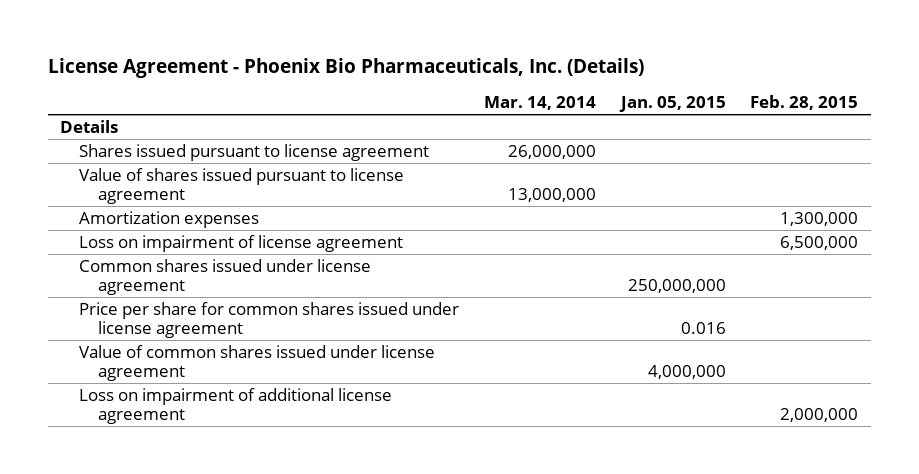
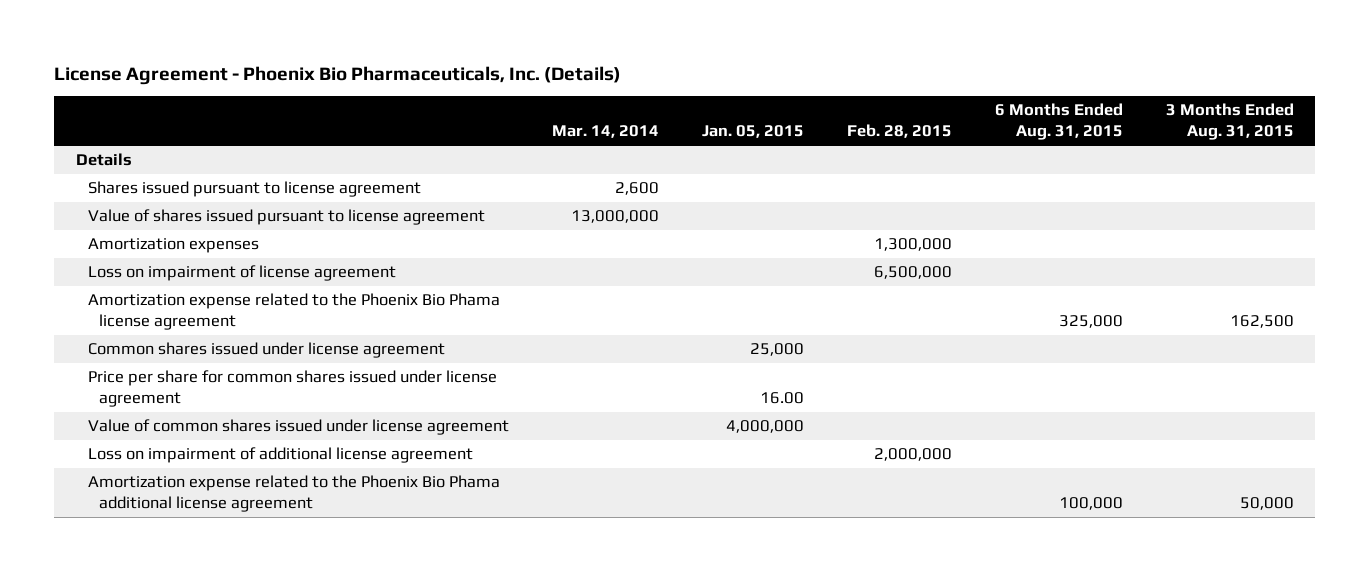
none -> [994,103,1123,141] 6 Months Ended Aug. 31, 2015
none -> [1165,103,1294,141] 3 Months Ended Aug. 31, 2015
[507,144,596,159] 26,000,000 -> [614,182,659,196] 2,600
none -> [87,293,500,331] Amortization expense related to the Phoenix Bio Phama license agreement
[627,278,726,293] 250,000,000 -> [749,343,804,357] 25,000
[680,321,726,334] 0.016 -> [759,392,804,405] 16.00
none -> [87,475,500,513] Amortization expense related to the Phoenix Bio Phama additional license agreement

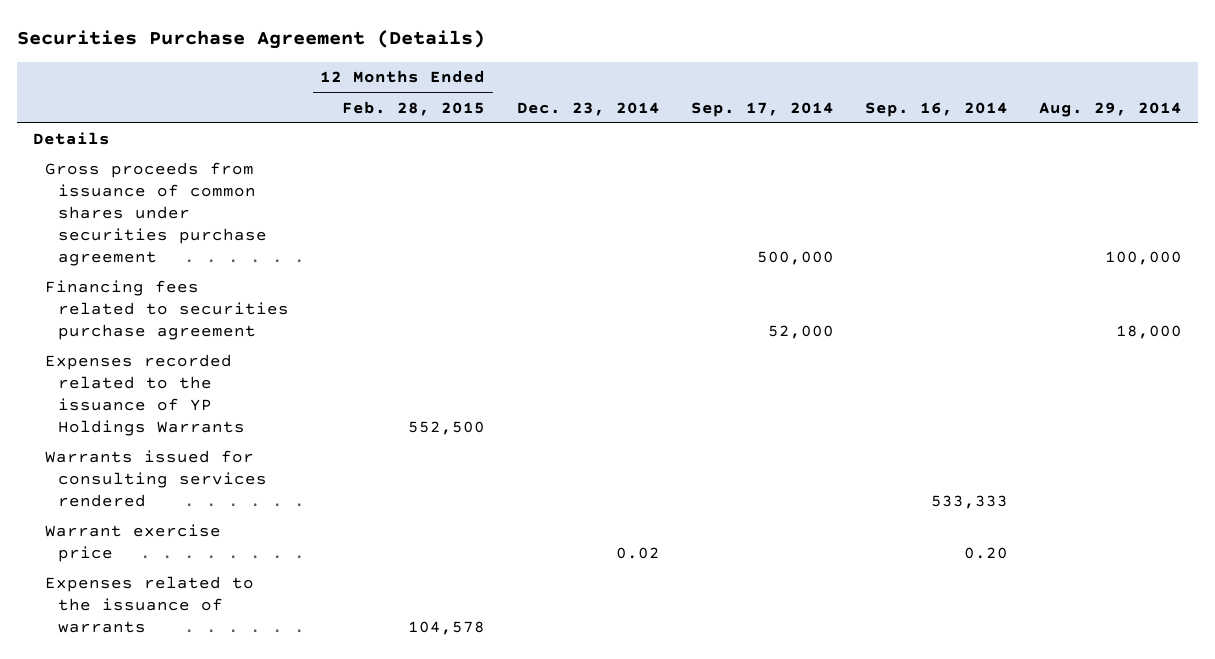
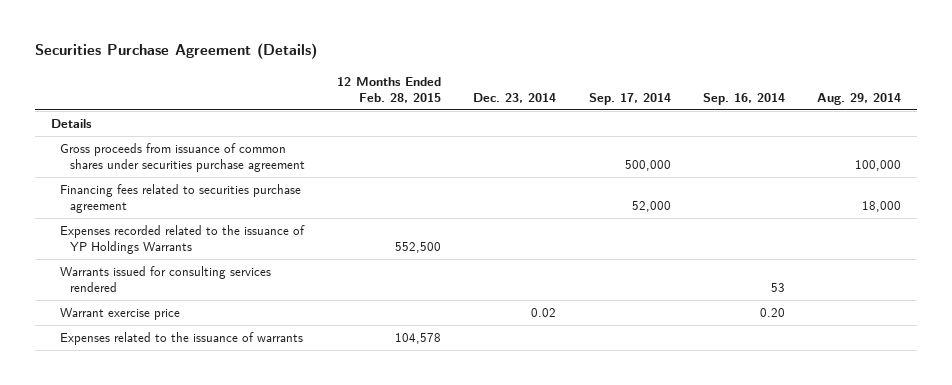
[931,495,1009,510] 533,333 -> [770,283,785,293] 53

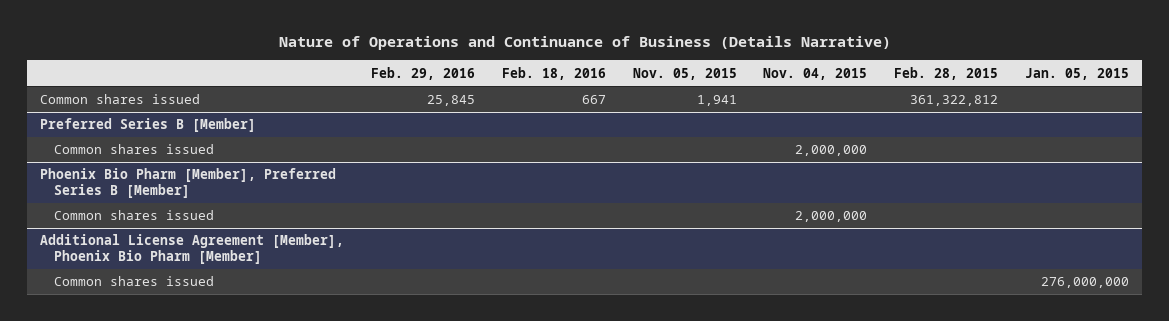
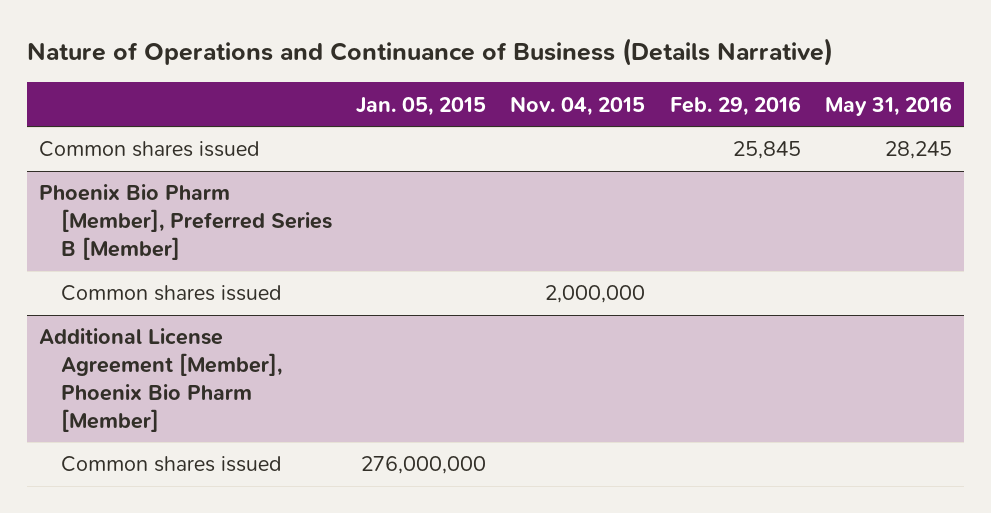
[501,66,606,80] Feb. 18, 2016 -> none
[632,67,737,80] Nov. 05, 2015 -> none
[894,66,999,80] Feb. 28, 2015 -> none
none -> [824,95,952,116] May 31, 2016
[40,118,257,133] Preferred Series B [Member] -> none
[54,144,215,155] Common shares issued -> none

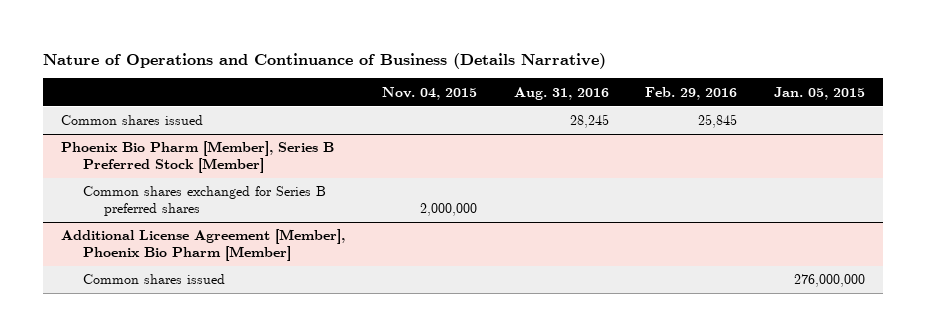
[824,95,952,116] May 31, 2016 -> none
none -> [513,86,609,100] Aug. 31, 2016
[60,285,282,302] Common shares issued -> none
[38,184,332,261] Phoenix Bio Pharm [Member], Preferred Series B [Member] -> [61,141,335,174] Phoenix Bio Pharm [Member], Series B Preferred Stock [Member]
none -> [82,186,326,217] Common shares exchanged for Series B preferred shares

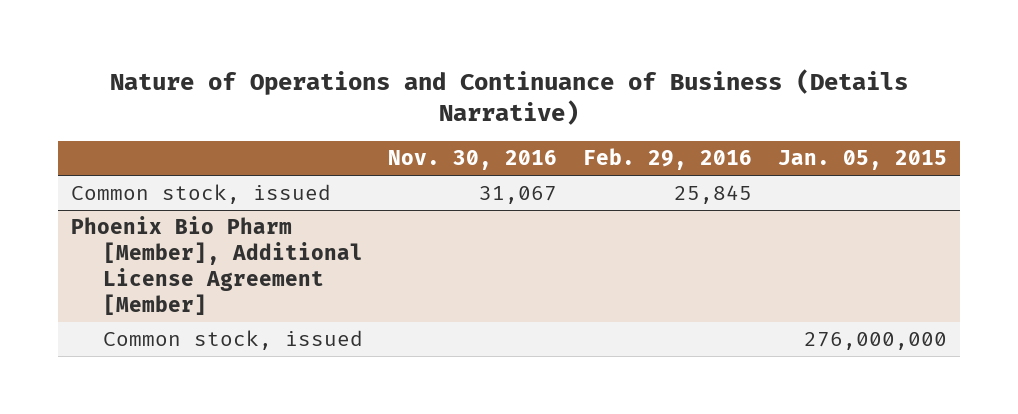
[382,86,478,100] Nov. 04, 2015 -> none
[513,86,609,100] Aug. 31, 2016 -> none
none -> [388,150,558,171] Nov. 30, 2016
[61,141,335,174] Phoenix Bio Pharm [Member], Series B Preferred Stock [Member] -> none
[82,186,326,217] Common shares exchanged for Series B preferred shares -> none
[61,115,204,126] Common shares issued -> [71,184,332,205] Common stock, issued
[61,229,346,262] Additional License Agreement [Member], Phoenix Bio Pharm [Member] -> [71,216,363,316] Phoenix Bio Pharm [Member], Additional License Agreement [Member]
[82,274,225,285] Common shares issued -> [102,330,363,351] Common stock, issued

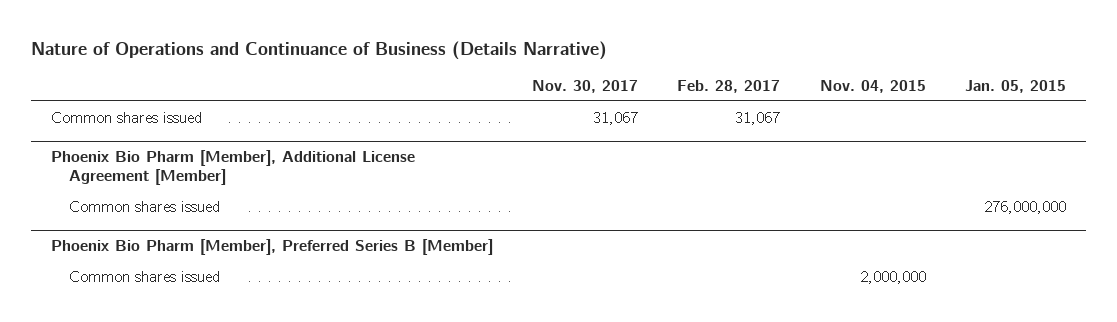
[388,150,558,171] Nov. 30, 2016 -> none
[583,148,753,171] Feb. 29, 2016 -> none
none -> [531,79,638,93] Nov. 30, 2017
none -> [677,79,781,93] Feb. 28, 2017
none -> [819,79,926,93] Nov. 04, 2015
[71,184,332,205] Common stock, issued -> [50,111,202,123] Common shares issued
[102,330,363,351] Common stock, issued -> [68,200,220,212] Common shares issued
none -> [50,238,493,255] Phoenix Bio Pharm [Member], Preferred Series B [Member]
none -> [68,270,220,282] Common shares issued

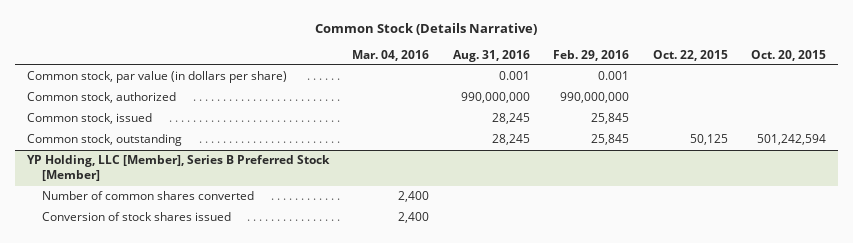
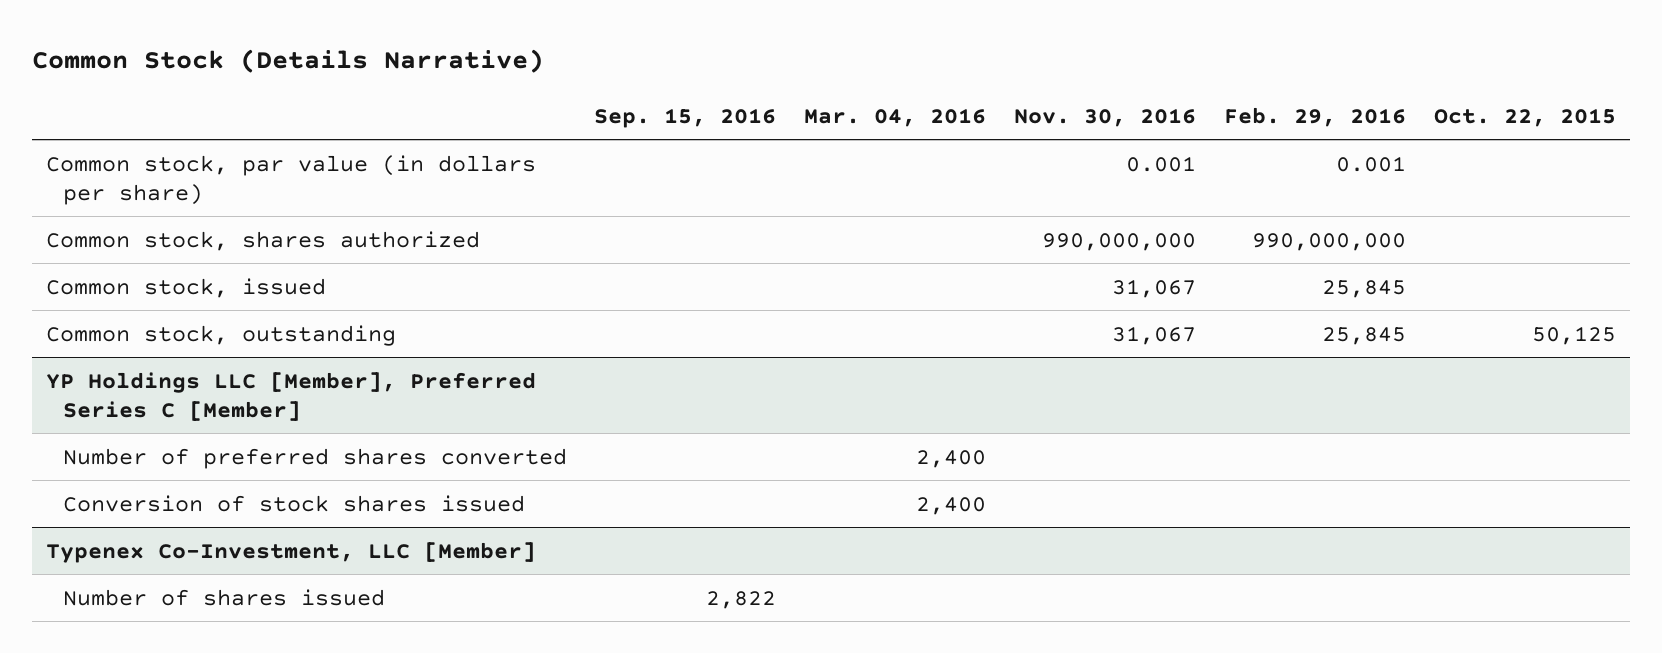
[452,49,530,62] Aug. 31, 2016 -> none
[751,49,827,61] Oct. 20, 2015 -> none
none -> [594,107,777,128] Sep. 15, 2016
none -> [1014,107,1197,127] Nov. 30, 2016
[26,92,176,104] Common stock, authorized -> [45,230,480,251] Common stock, shares authorized
[26,155,330,182] YP Holding, LLC [Member], Series B Preferred Stock [Member] -> [45,371,536,421] YP Holdings LLC [Member], Preferred Series C [Member]
[41,191,254,201] Number of common shares converted -> [62,447,567,469] Number of preferred shares converted
none -> [45,541,536,563] Typenex Co-Investment, LLC [Member]
none -> [62,588,385,606] Number of shares issued

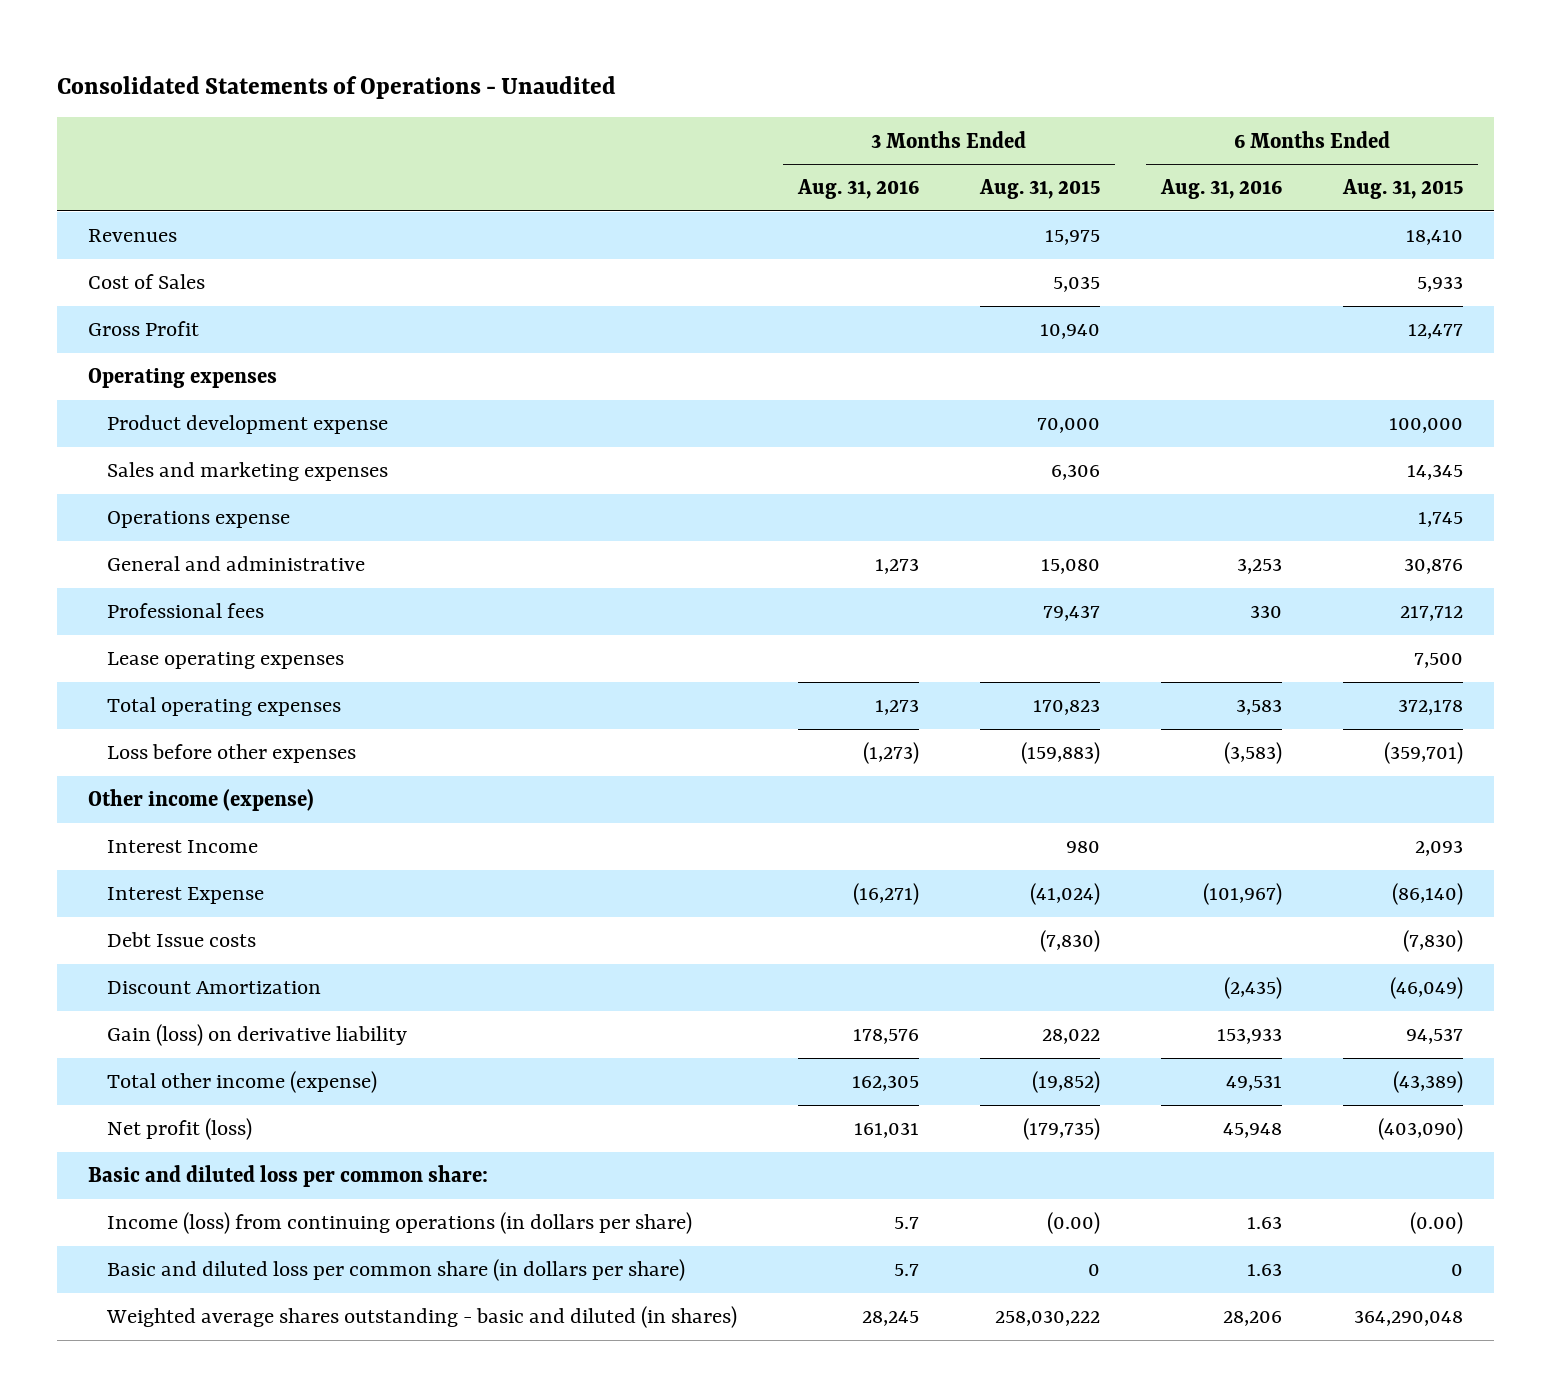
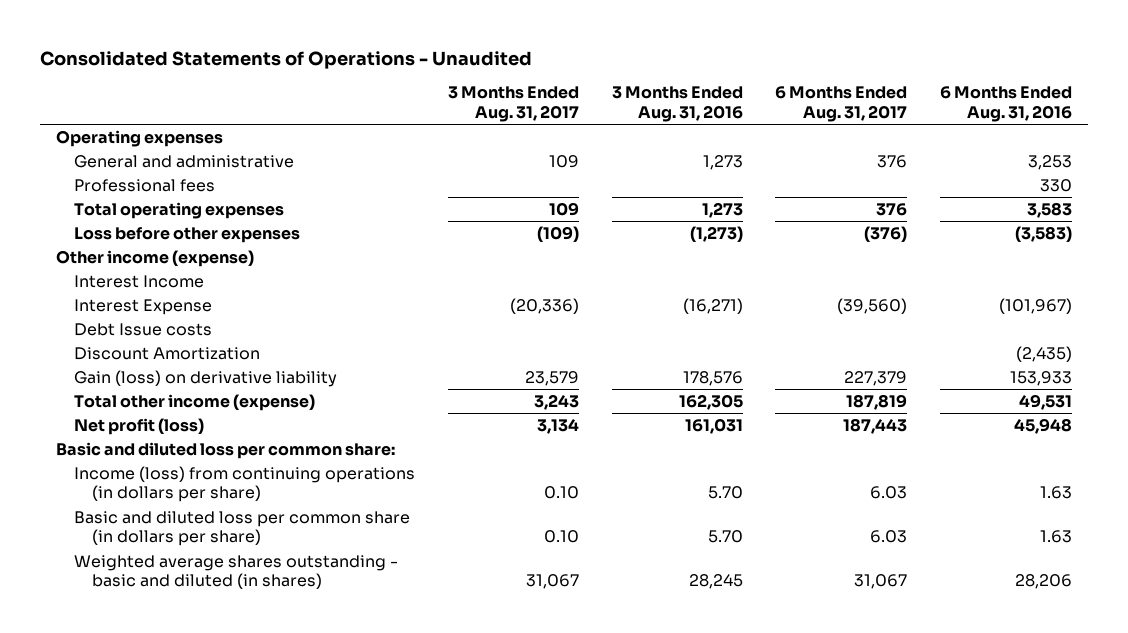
[978,179,1100,200] Aug. 31, 2015 -> none
[1342,179,1464,200] Aug. 31, 2015 -> none
none -> [448,86,580,122] 3 Months Ended Aug. 31, 2017
none -> [775,86,908,122] 6 Months Ended Aug. 31, 2017
[87,229,177,243] Revenues -> none
[87,274,205,290] Cost of Sales -> none
[87,321,199,337] Gross Profit -> none
[106,415,388,435] Product development expense -> none
[106,462,388,482] Sales and marketing expenses -> none
[106,511,290,529] Operations expense -> none
[106,652,344,670] Lease operating expenses -> none
[893,1217,919,1230] 5.7 -> [707,486,743,500] 5.70
[893,1264,919,1277] 5.7 -> [707,530,743,544] 5.70

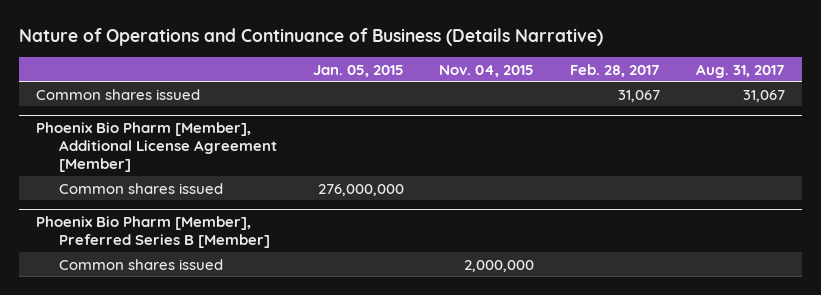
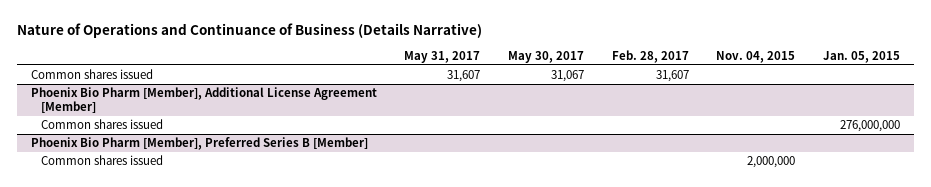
[695,63,785,78] Aug. 31, 2017 -> none
none -> [404,50,481,63] May 31, 2017
none -> [508,50,585,63] May 30, 2017
[617,89,660,102] 31,067 -> [655,70,689,83] 31,607

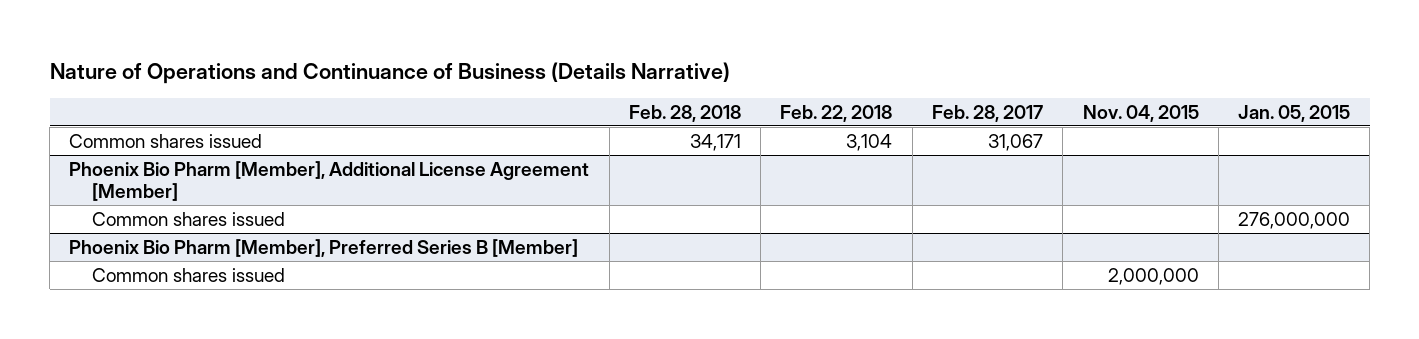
[404,50,481,63] May 31, 2017 -> none
[508,50,585,63] May 30, 2017 -> none
none -> [628,104,741,122] Feb. 28, 2018
none -> [780,104,893,122] Feb. 22, 2018
[655,70,689,83] 31,607 -> [987,133,1043,151] 31,067

